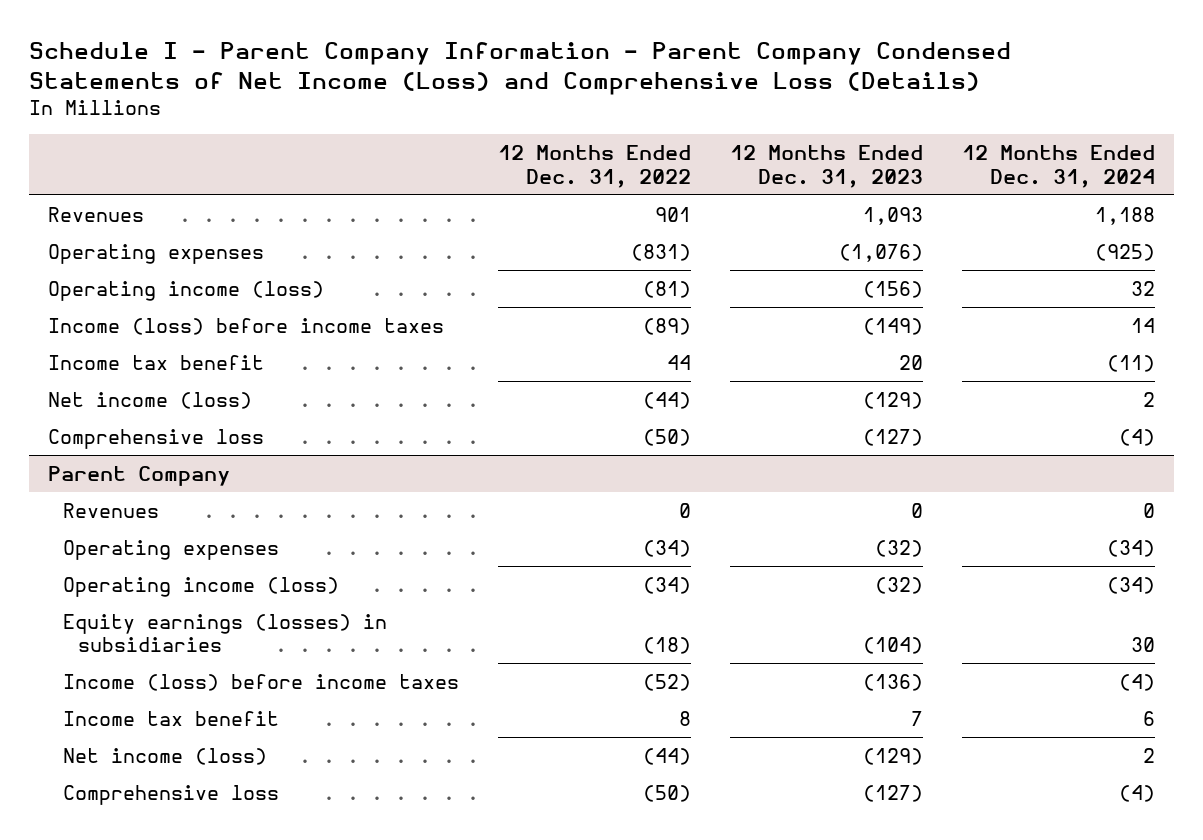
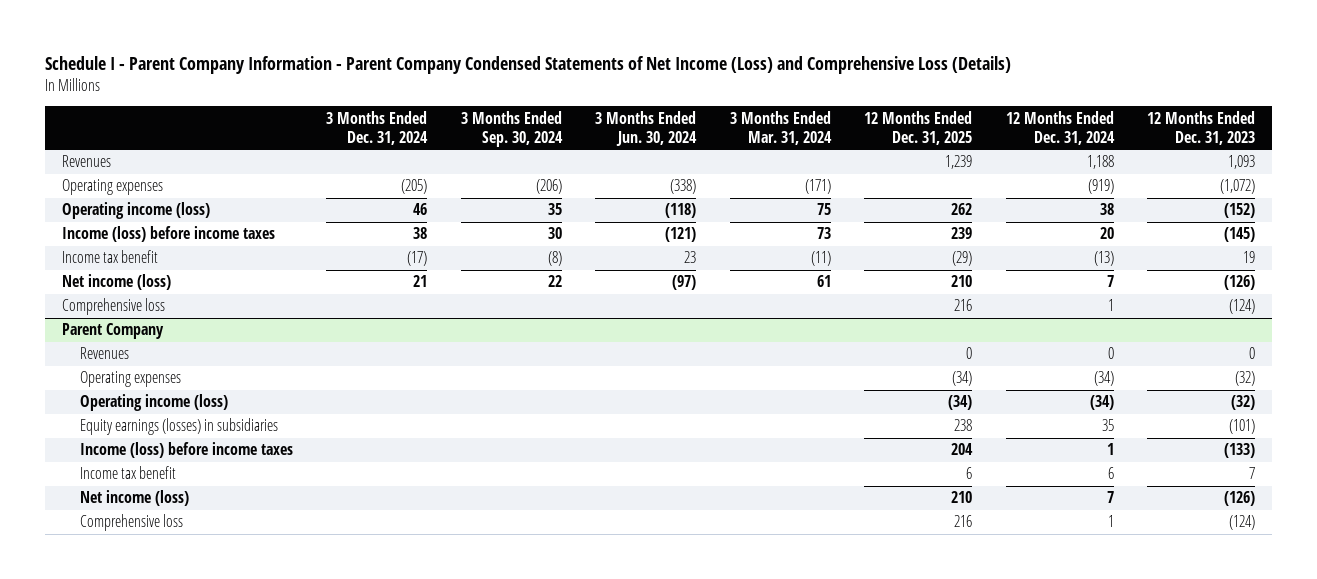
[497,145,691,188] 12 Months Ended Dec. 31, 2022 -> none
none -> [326,110,429,146] 3 Months Ended Dec. 31, 2024
none -> [460,110,563,148] 3 Months Ended Sep. 30, 2024
none -> [595,110,698,147] 3 Months Ended Jun. 30, 2024
none -> [729,110,832,146] 3 Months Ended Mar. 31, 2024
none -> [864,110,973,146] 12 Months Ended Dec. 31, 2025
[838,243,923,262] (1,076) -> [1220,179,1256,195] (1,072)
[1094,243,1155,261] (925) -> [1087,179,1114,195] (919)
[862,280,923,298] (156) -> [1224,203,1256,219] (152)
[1130,280,1155,296] 32 -> [1099,203,1114,216] 38
[862,317,923,335] (149) -> [1224,227,1256,243] (145)
[1130,317,1155,333] 14 -> [1099,227,1114,240] 20
[898,354,923,370] 20 -> [1243,251,1256,264] 19
[1106,354,1155,372] (11) -> [1093,251,1114,267] (13)
[862,391,923,409] (129) -> [1224,275,1256,291] (126)
[1142,391,1155,407] 2 -> [1106,275,1114,288] 7
[862,428,923,446] (127) -> [1229,299,1256,315] (124)
[1118,428,1155,446] (4) -> [1107,299,1114,312] 1
[862,637,923,655] (104) -> [1229,419,1256,435] (101)
[1130,637,1155,653] 30 -> [1101,419,1114,432] 35
[862,673,923,691] (136) -> [1224,443,1256,459] (133)
[1118,673,1155,691] (4) -> [1106,443,1114,456] 1
[862,747,923,765] (129) -> [1224,491,1256,507] (126)
[1142,747,1155,763] 2 -> [1106,491,1114,504] 7
[862,784,923,802] (127) -> [1229,515,1256,531] (124)
[1118,784,1155,802] (4) -> [1107,515,1114,528] 1

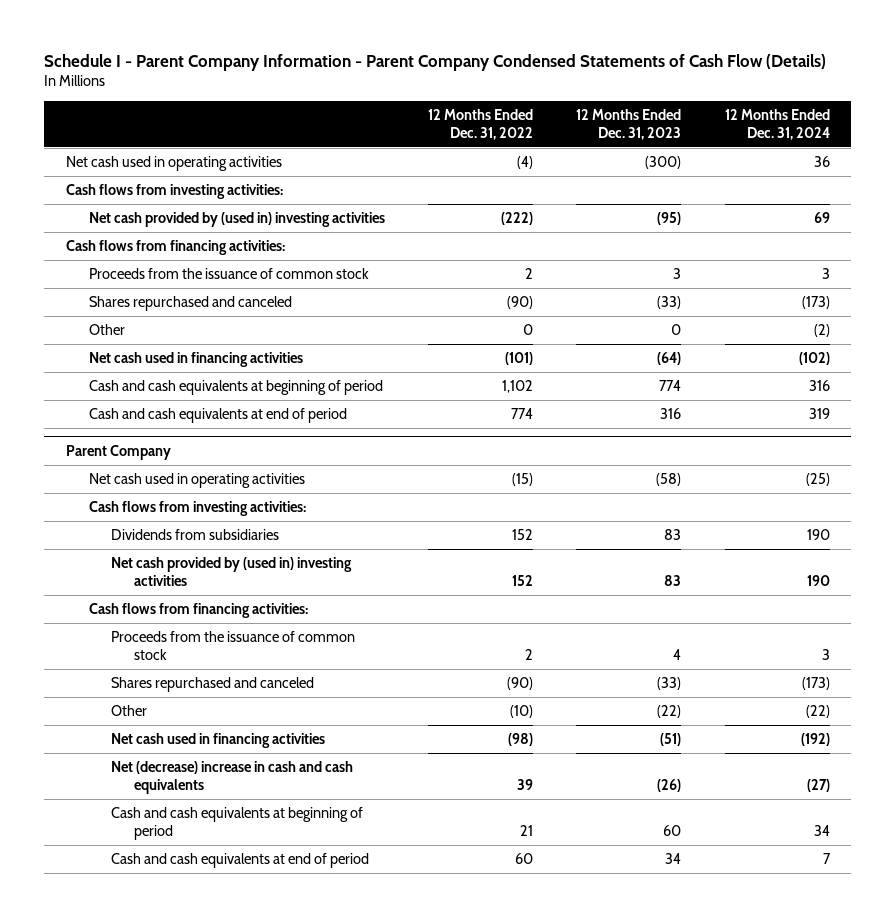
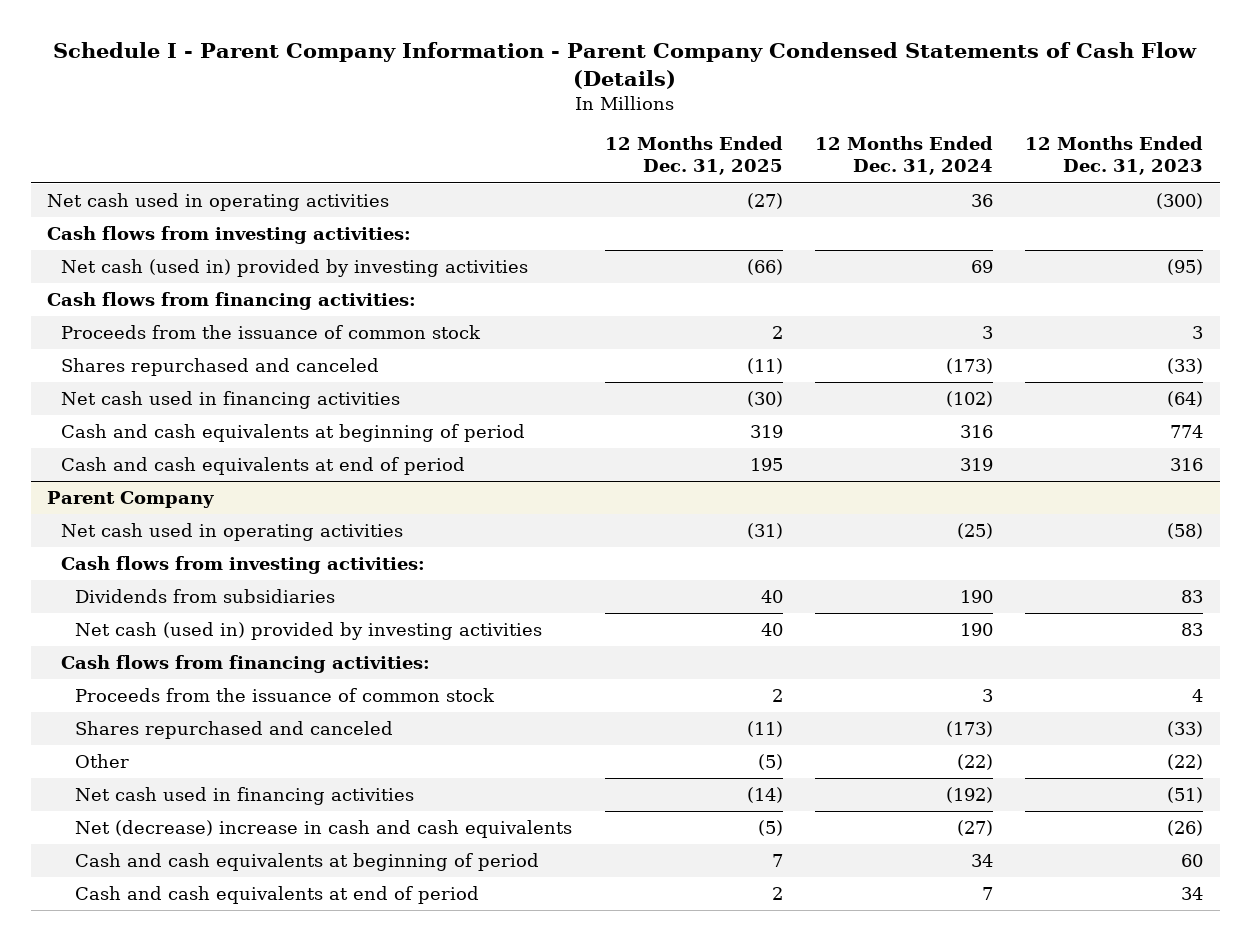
[427,109,533,140] 12 Months Ended Dec. 31, 2022 -> none
none -> [604,136,783,176] 12 Months Ended Dec. 31, 2025
[88,212,385,228] Net cash provided by (used in) investing activities -> [61,258,529,277] Net cash (used in) provided by investing activities
[88,324,125,336] Other -> none
[111,557,353,586] Net cash provided by (used in) investing activities -> [75,621,543,640] Net cash (used in) provided by investing activities

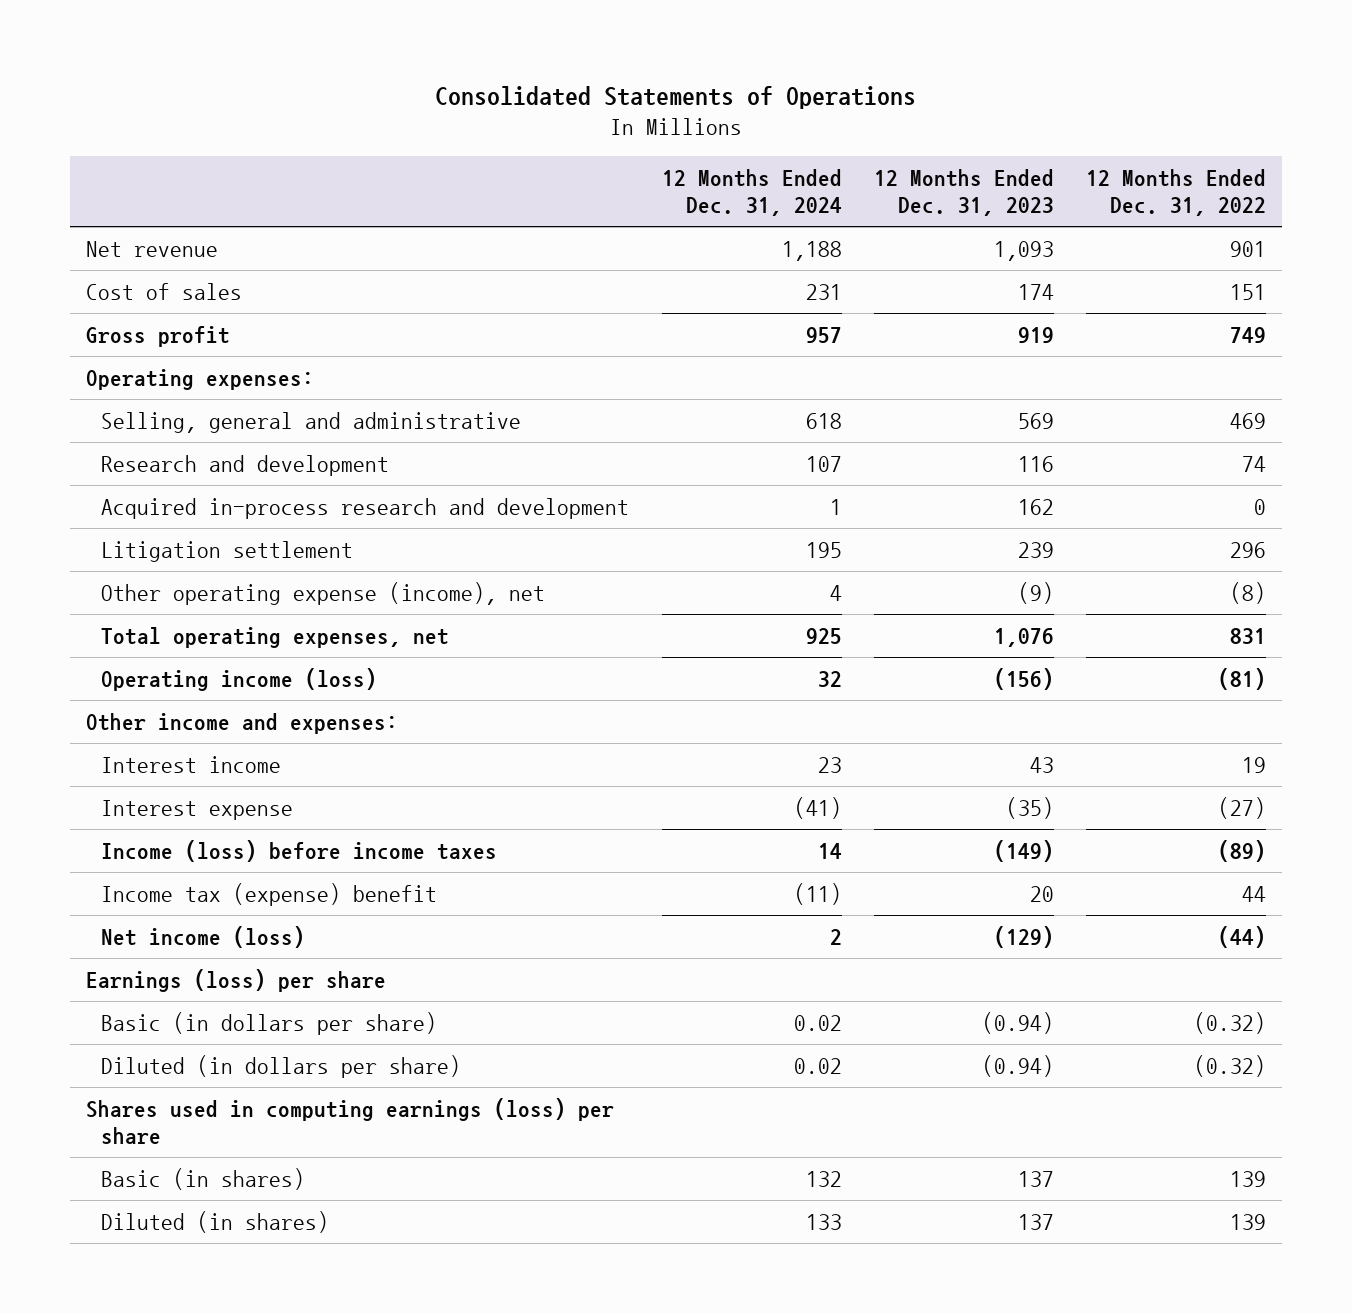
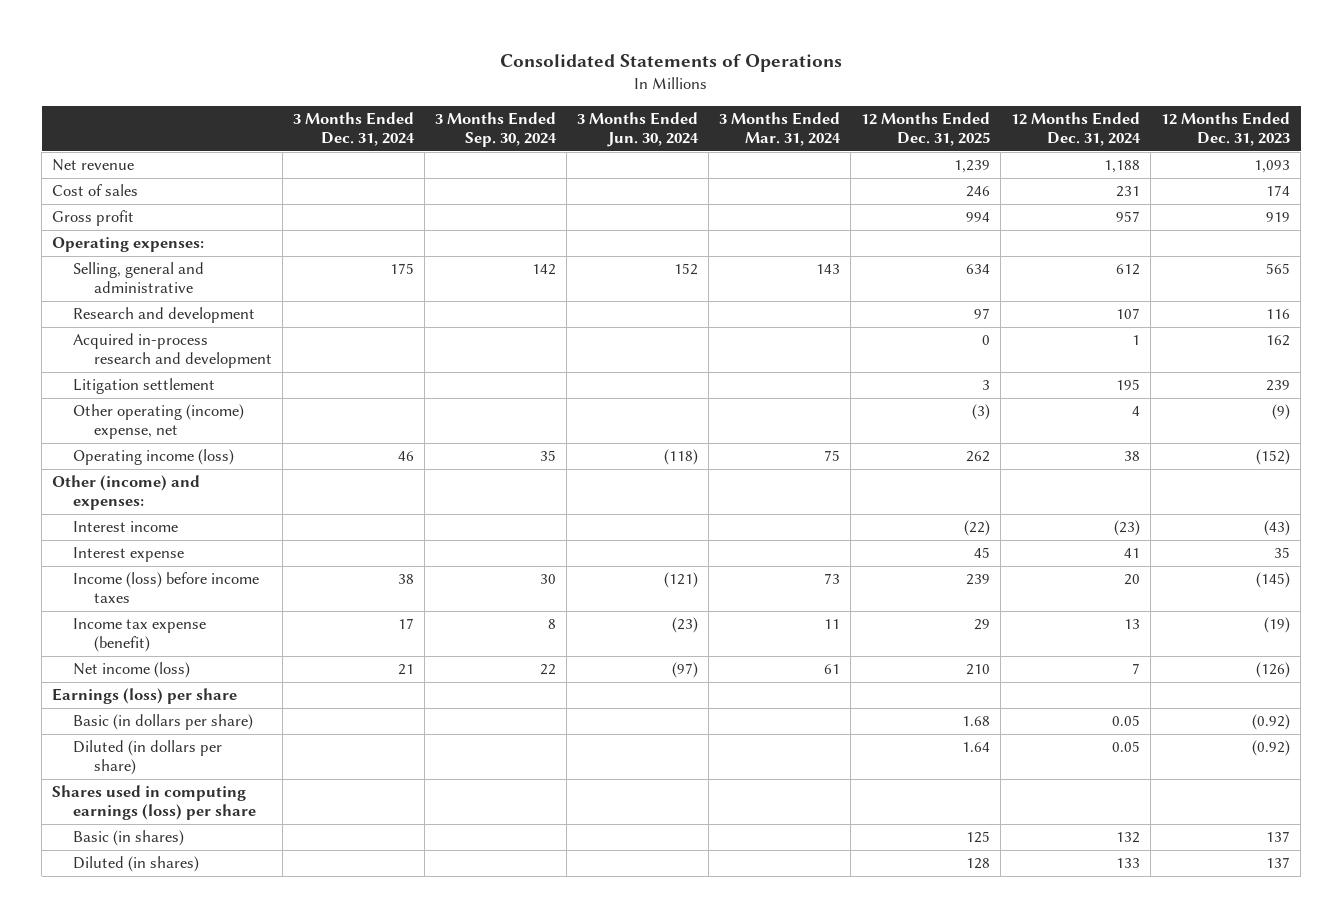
[1086,168,1267,217] 12 Months Ended Dec. 31, 2022 -> none
none -> [293,111,416,147] 3 Months Ended Dec. 31, 2024
none -> [435,111,558,148] 3 Months Ended Sep. 30, 2024
none -> [577,111,700,148] 3 Months Ended Jun. 30, 2024
none -> [719,111,842,147] 3 Months Ended Mar. 31, 2024
none -> [861,111,991,147] 12 Months Ended Dec. 31, 2025
[805,412,842,429] 618 -> [1116,264,1141,276] 612
[1017,412,1054,429] 569 -> [1266,263,1291,275] 565
[101,626,450,648] Total operating expenses, net -> none
[101,581,546,605] Other operating expense (income), net -> [73,404,245,440] Other operating (income) expense, net
[817,670,842,687] 32 -> [1124,451,1141,462] 38
[993,667,1054,690] (156) -> [1256,449,1291,466] (152)
[85,712,398,734] Other income and expenses: -> [52,475,201,511] Other (income) and expenses:
[817,756,842,773] 23 -> [1114,520,1141,537] (23)
[1029,756,1054,773] 43 -> [1264,520,1291,537] (43)
[793,796,842,819] (41) -> [1124,548,1141,559] 41
[1005,796,1054,819] (35) -> [1274,547,1291,559] 35
[817,842,842,859] 14 -> [1124,574,1141,586] 20
[993,839,1054,862] (149) -> [1256,572,1291,589] (145)
[101,882,438,906] Income tax (expense) benefit -> [73,618,207,653] Income tax expense (benefit)
[793,882,842,905] (11) -> [1124,619,1141,630] 13
[1029,885,1054,902] 20 -> [1264,617,1291,634] (19)
[829,928,842,945] 2 -> [1132,663,1141,675] 7
[993,925,1054,948] (129) -> [1256,662,1291,679] (126)
[793,1014,842,1031] 0.02 -> [1112,715,1141,727] 0.05
[981,1011,1054,1034] (0.94) -> [1252,714,1291,731] (0.92)
[793,1057,842,1074] 0.02 -> [1112,741,1141,753] 0.05
[981,1054,1054,1077] (0.94) -> [1252,740,1291,757] (0.92)

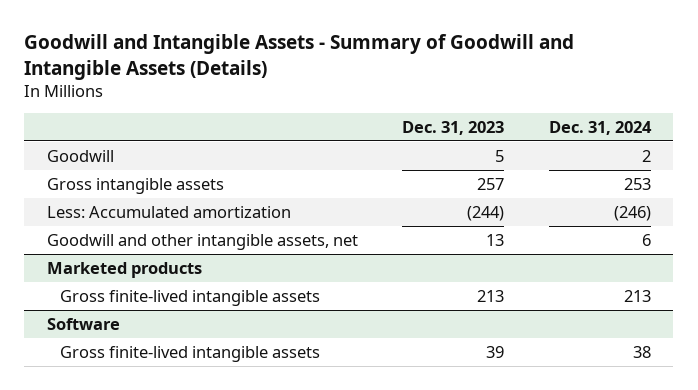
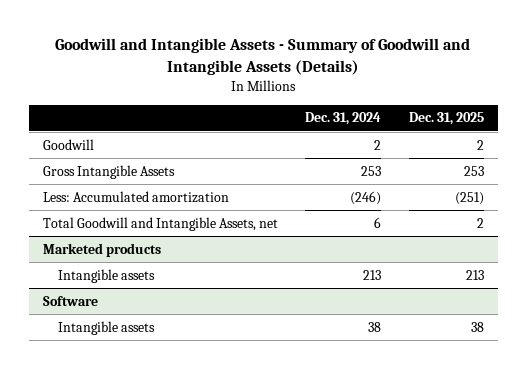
[402,120,505,135] Dec. 31, 2023 -> none
none -> [409,112,485,126] Dec. 31, 2025
[46,177,224,194] Gross intangible assets -> [42,164,175,179] Gross Intangible Assets
[46,233,358,250] Goodwill and other intangible assets, net -> [42,216,278,231] Total Goodwill and Intangible Assets, net
[59,289,320,306] Gross finite-lived intangible assets -> [57,268,155,283] Intangible assets
[59,345,320,362] Gross finite-lived intangible assets -> [57,320,155,335] Intangible assets

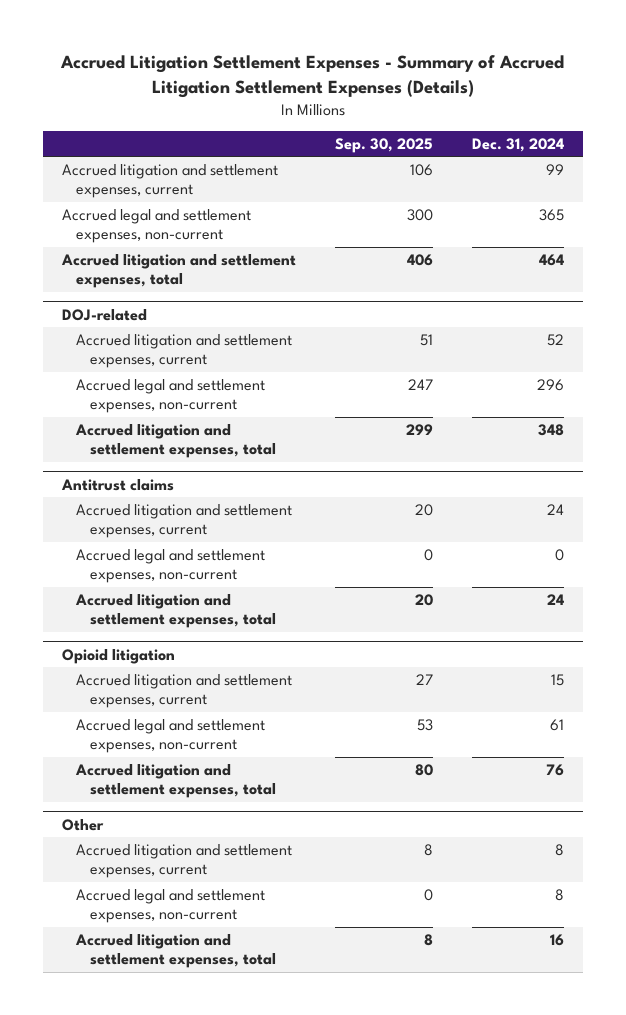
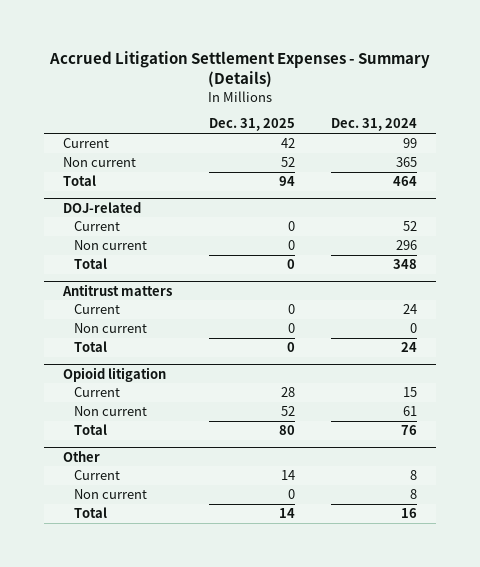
[59,54,564,98] Accrued Litigation Settlement Expenses - Summary of Accrued Litigation Settlement Expenses (Details) -> [49,51,431,88] Accrued Litigation Settlement Expenses - Summary (Details)
[334,137,433,153] Sep. 30, 2025 -> none
none -> [208,118,295,132] Dec. 31, 2025
[61,164,278,199] Accrued litigation and settlement expenses, current -> [62,138,109,149] Current
[61,209,251,244] Accrued legal and settlement expenses, non-current -> [62,157,136,168] Non current
[60,254,296,289] Accrued litigation and settlement expenses, total -> [62,175,96,187] Total
[75,334,292,369] Accrued litigation and settlement expenses, current -> [74,221,121,232] Current
[75,379,265,414] Accrued legal and settlement expenses, non-current -> [74,240,148,251] Non current
[74,424,276,459] Accrued litigation and settlement expenses, total -> [74,258,108,270] Total
[60,478,174,491] Antitrust claims -> [61,283,172,296] Antitrust matters
[75,504,292,539] Accrued litigation and settlement expenses, current -> [74,304,121,315] Current
[75,549,265,584] Accrued legal and settlement expenses, non-current -> [74,323,148,334] Non current
[74,594,276,629] Accrued litigation and settlement expenses, total -> [74,341,108,353] Total
[75,674,292,709] Accrued litigation and settlement expenses, current -> [74,387,121,398] Current
[75,719,265,754] Accrued legal and settlement expenses, non-current -> [74,406,148,417] Non current
[74,764,276,799] Accrued litigation and settlement expenses, total -> [74,424,108,436] Total
[75,844,292,879] Accrued litigation and settlement expenses, current -> [74,470,121,481] Current
[75,889,265,924] Accrued legal and settlement expenses, non-current -> [74,489,148,500] Non current
[74,934,276,969] Accrued litigation and settlement expenses, total -> [74,507,108,519] Total

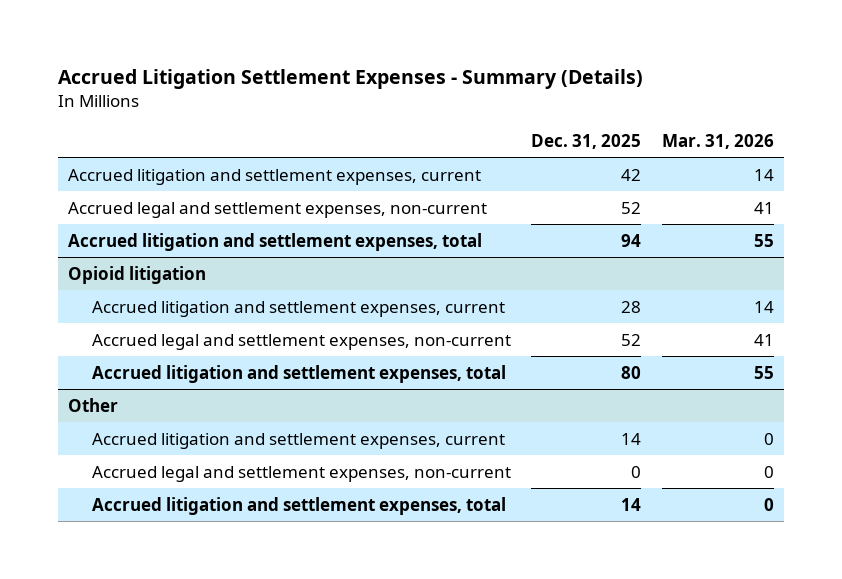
[331,118,418,132] Dec. 31, 2024 -> none
none -> [661,134,774,150] Mar. 31, 2026
[62,201,141,213] DOJ-related -> none
[74,221,121,232] Current -> none
[74,240,148,251] Non current -> none
[74,258,108,270] Total -> none
[61,283,172,296] Antitrust matters -> none
[74,304,121,315] Current -> none
[74,323,148,334] Non current -> none
[74,341,108,353] Total -> none
[62,138,109,149] Current -> [67,168,481,185] Accrued litigation and settlement expenses, current
[62,157,136,168] Non current -> [67,201,487,218] Accrued legal and settlement expenses, non-current
[62,175,96,187] Total -> [67,232,482,251] Accrued litigation and settlement expenses, total
[74,387,121,398] Current -> [92,300,506,317] Accrued litigation and settlement expenses, current
[74,406,148,417] Non current -> [92,333,512,350] Accrued legal and settlement expenses, non-current
[74,424,108,436] Total -> [92,364,507,383] Accrued litigation and settlement expenses, total
[74,470,121,481] Current -> [92,432,506,449] Accrued litigation and settlement expenses, current
[74,489,148,500] Non current -> [92,465,512,482] Accrued legal and settlement expenses, non-current
[74,507,108,519] Total -> [92,496,507,515] Accrued litigation and settlement expenses, total

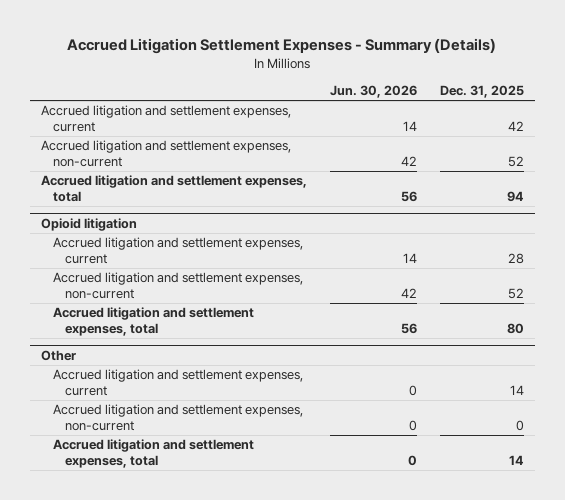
[661,134,774,150] Mar. 31, 2026 -> none
none -> [329,85,417,99] Jun. 30, 2026
[67,201,487,218] Accrued legal and settlement expenses, non-current -> [41,140,292,168] Accrued litigation and settlement expenses, non-current
[92,333,512,350] Accrued legal and settlement expenses, non-current -> [53,272,304,300] Accrued litigation and settlement expenses, non-current
[92,465,512,482] Accrued legal and settlement expenses, non-current -> [53,404,304,432] Accrued litigation and settlement expenses, non-current

